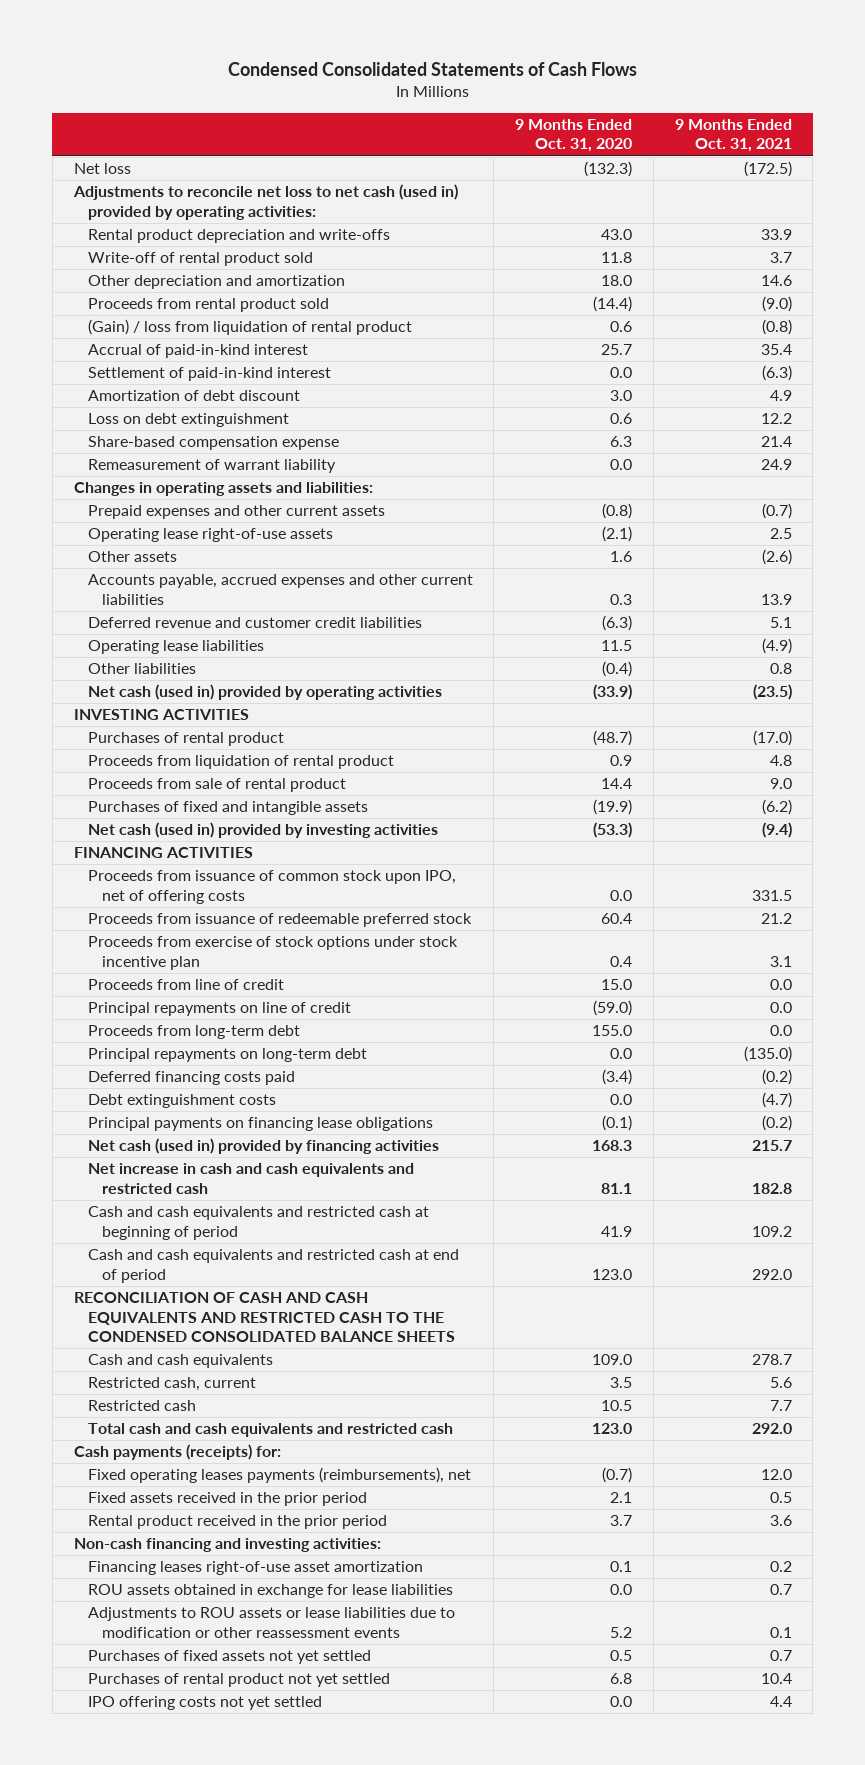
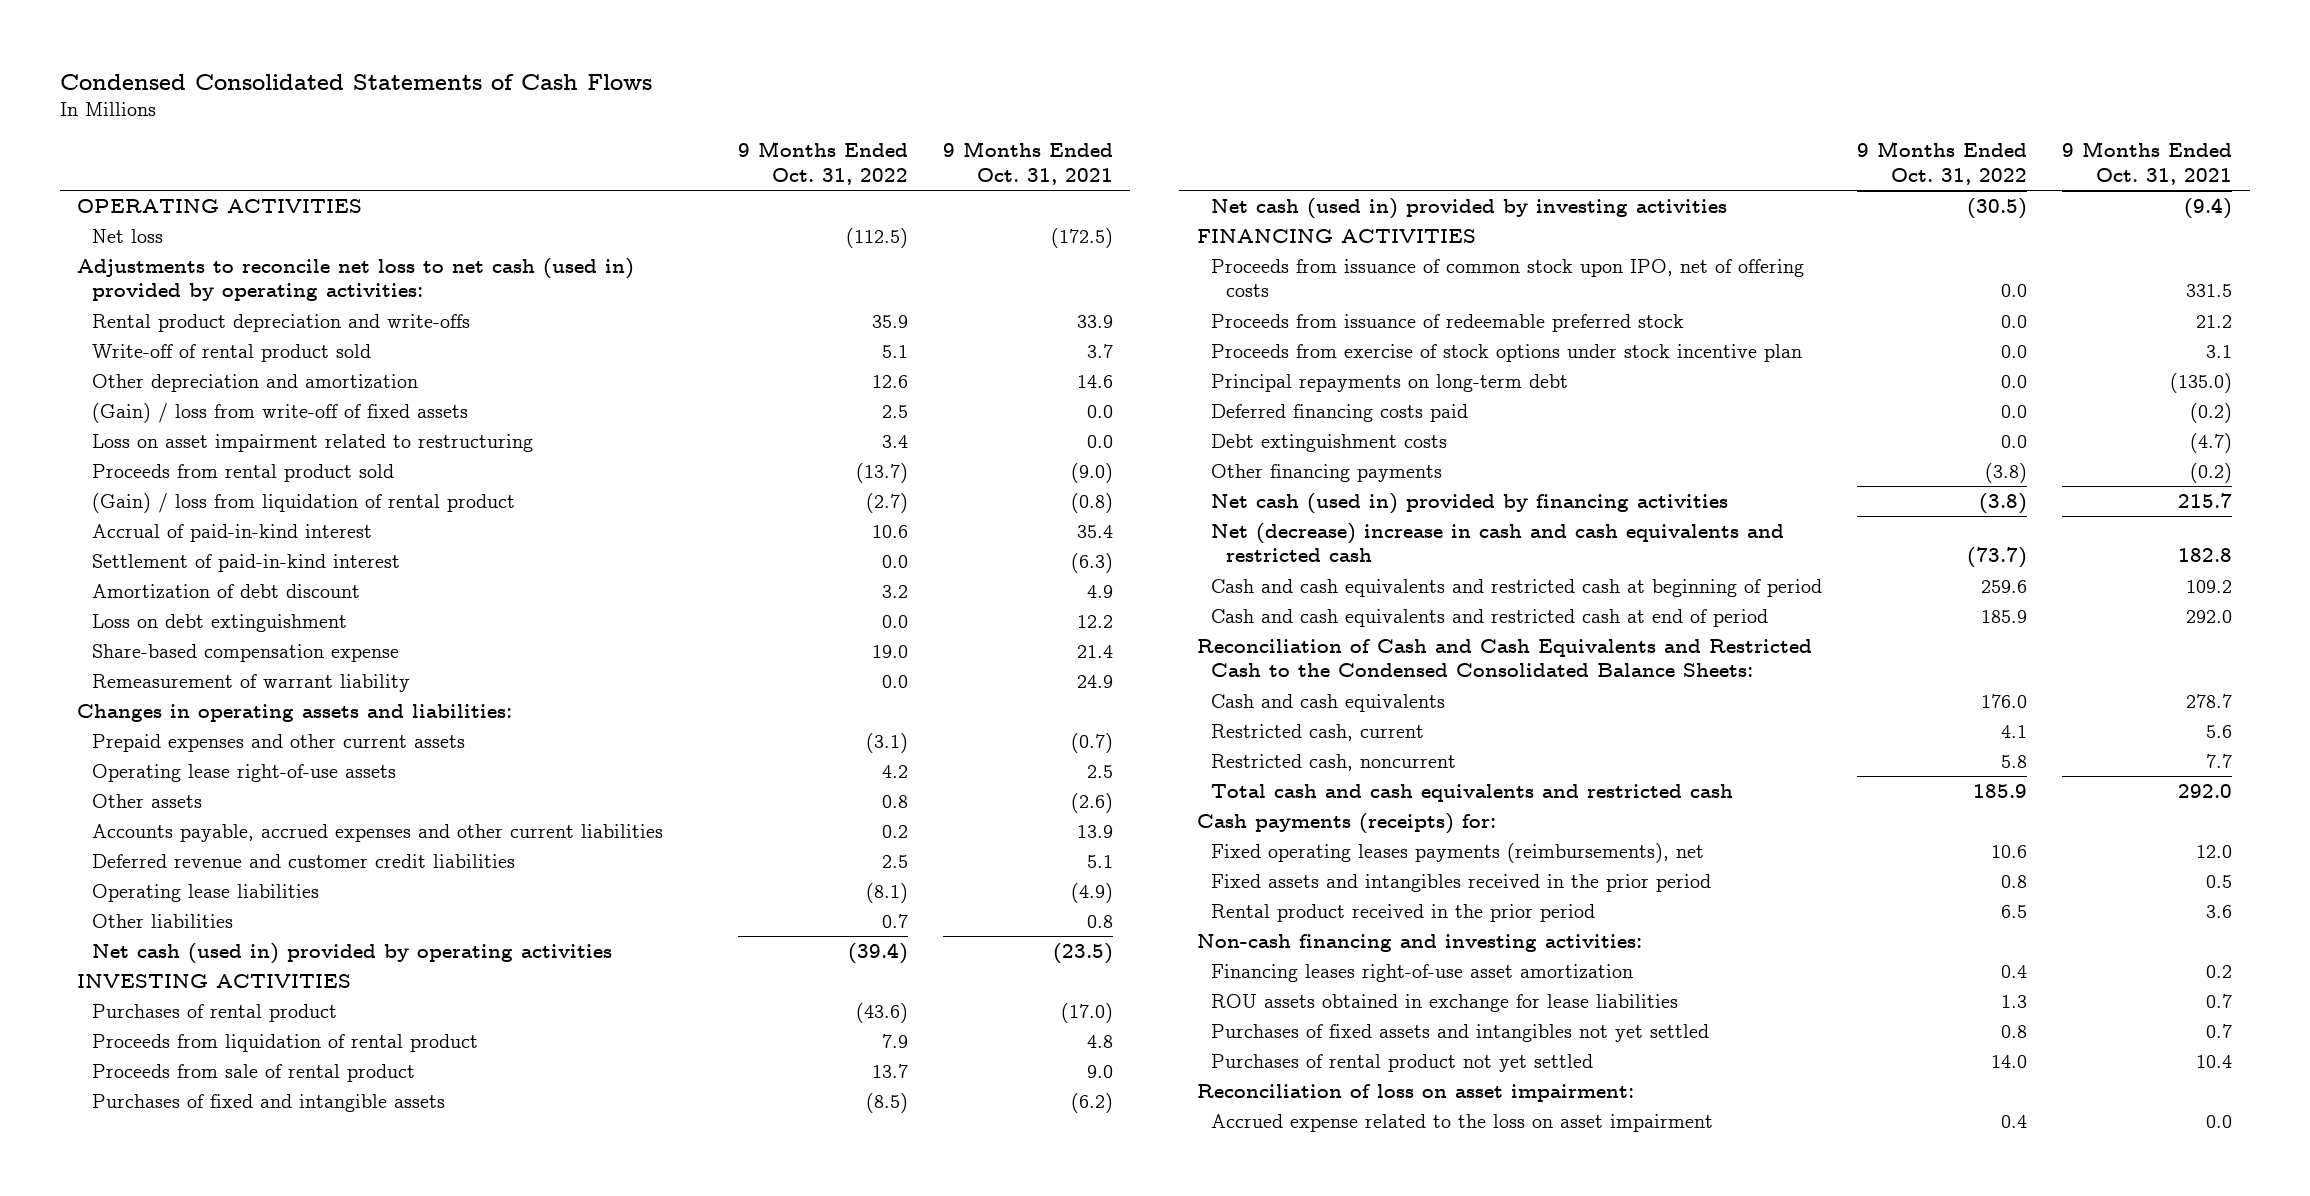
[515,119,633,153] 9 Months Ended Oct. 31, 2020 -> none
none -> [737,141,908,185] 9 Months Ended Oct. 31, 2022
none -> [77,198,363,213] OPERATING ACTIVITIES
none -> [91,402,468,423] (Gain) / loss from write-off of fixed assets
none -> [91,433,533,452] Loss on asset impairment related to restructuring
[87,979,284,991] Proceeds from line of credit -> none
[87,1002,351,1017] Principal repayments on line of credit -> none
[87,1025,300,1040] Proceeds from long-term debt -> none
[87,1117,433,1132] Principal payments on financing lease obligations -> none
none -> [1211,463,1443,482] Other financing payments
[87,1163,414,1194] Net increase in cash and cash equivalents and restricted cash -> [1211,522,1785,563] Net (decrease) increase in cash and cash equivalents and restricted cash
[73,1292,455,1342] RECONCILIATION OF CASH AND CASH EQUIVALENTS AND RESTRICTED CASH TO THE CONDENSED CONSOLIDATED BALANCE SHEETS -> [1196,638,1812,678] Reconciliation of Cash and Cash Equivalents and Restricted Cash to the Condensed Consolidated Balance Sheets:
[87,1400,196,1412] Restricted cash -> [1211,753,1457,771] Restricted cash, noncurrent
[87,1492,367,1507] Fixed assets received in the prior period -> [1211,873,1712,892] Fixed assets and intangibles received in the prior period
[87,1607,455,1638] Adjustments to ROU assets or lease liabilities due to modification or other reassessment events -> none
[87,1650,371,1665] Purchases of fixed assets not yet settled -> [1211,1023,1710,1042] Purchases of fixed assets and intangibles not yet settled
[87,1696,322,1711] IPO offering costs not yet settled -> none
none -> [1196,1083,1634,1102] Reconciliation of loss on asset impairment:
none -> [1211,1113,1714,1132] Accrued expense related to the loss on asset impairment

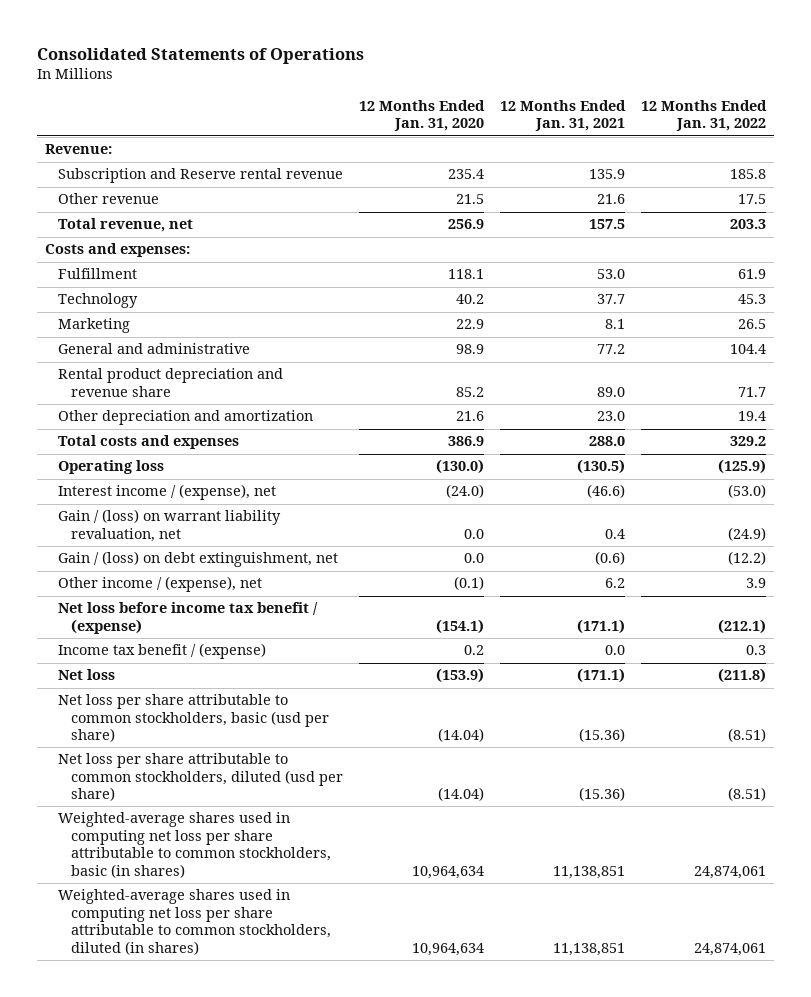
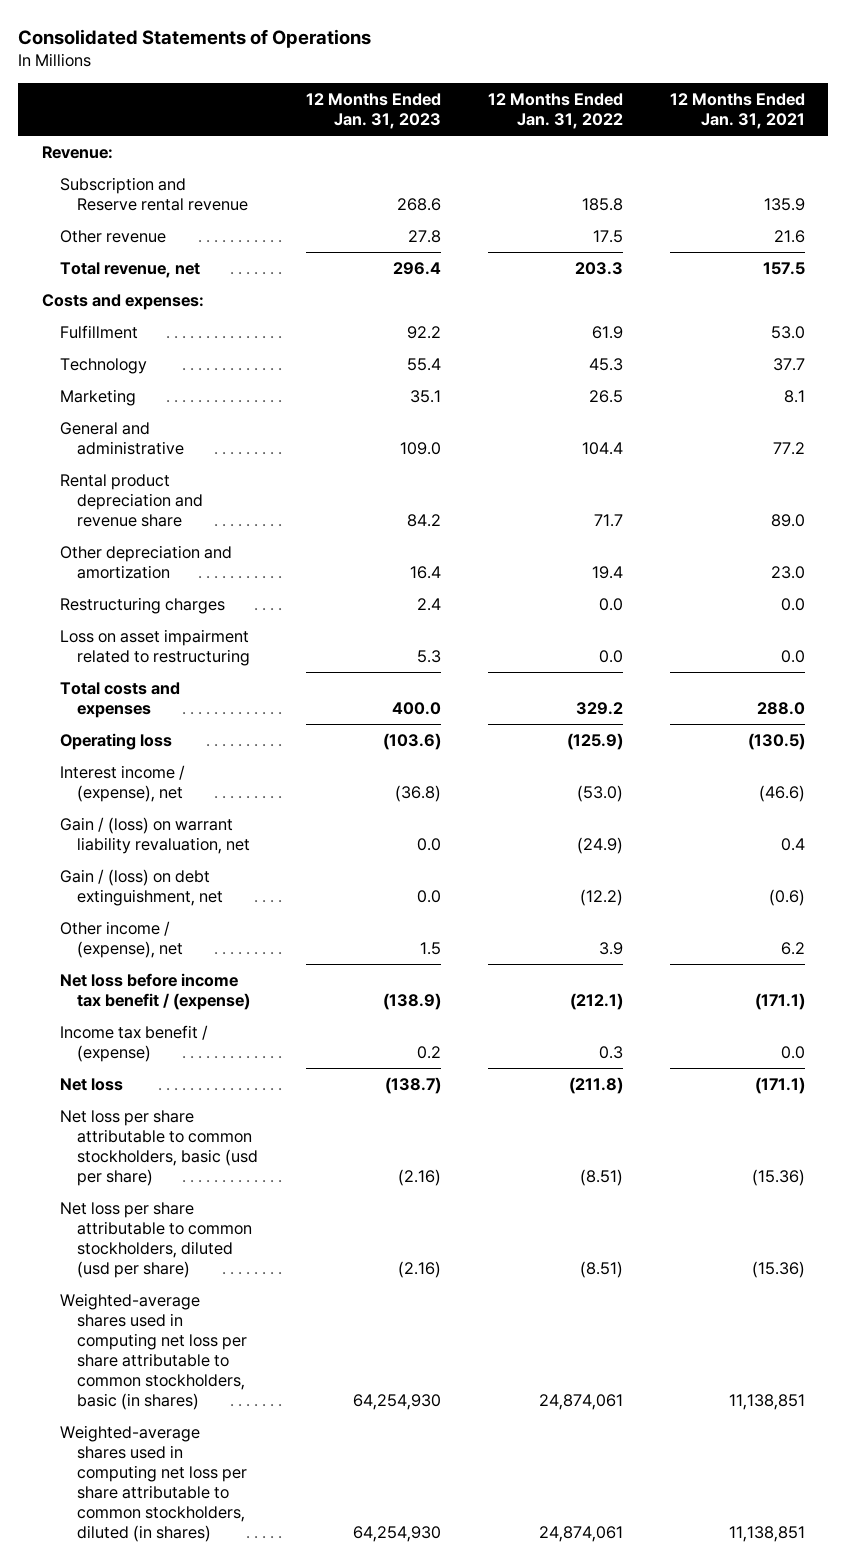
[359,100,486,132] 12 Months Ended Jan. 31, 2020 -> none
none -> [305,92,441,129] 12 Months Ended Jan. 31, 2023
none -> [59,597,225,615] Restructuring charges
none -> [59,629,251,667] Loss on asset impairment related to restructuring

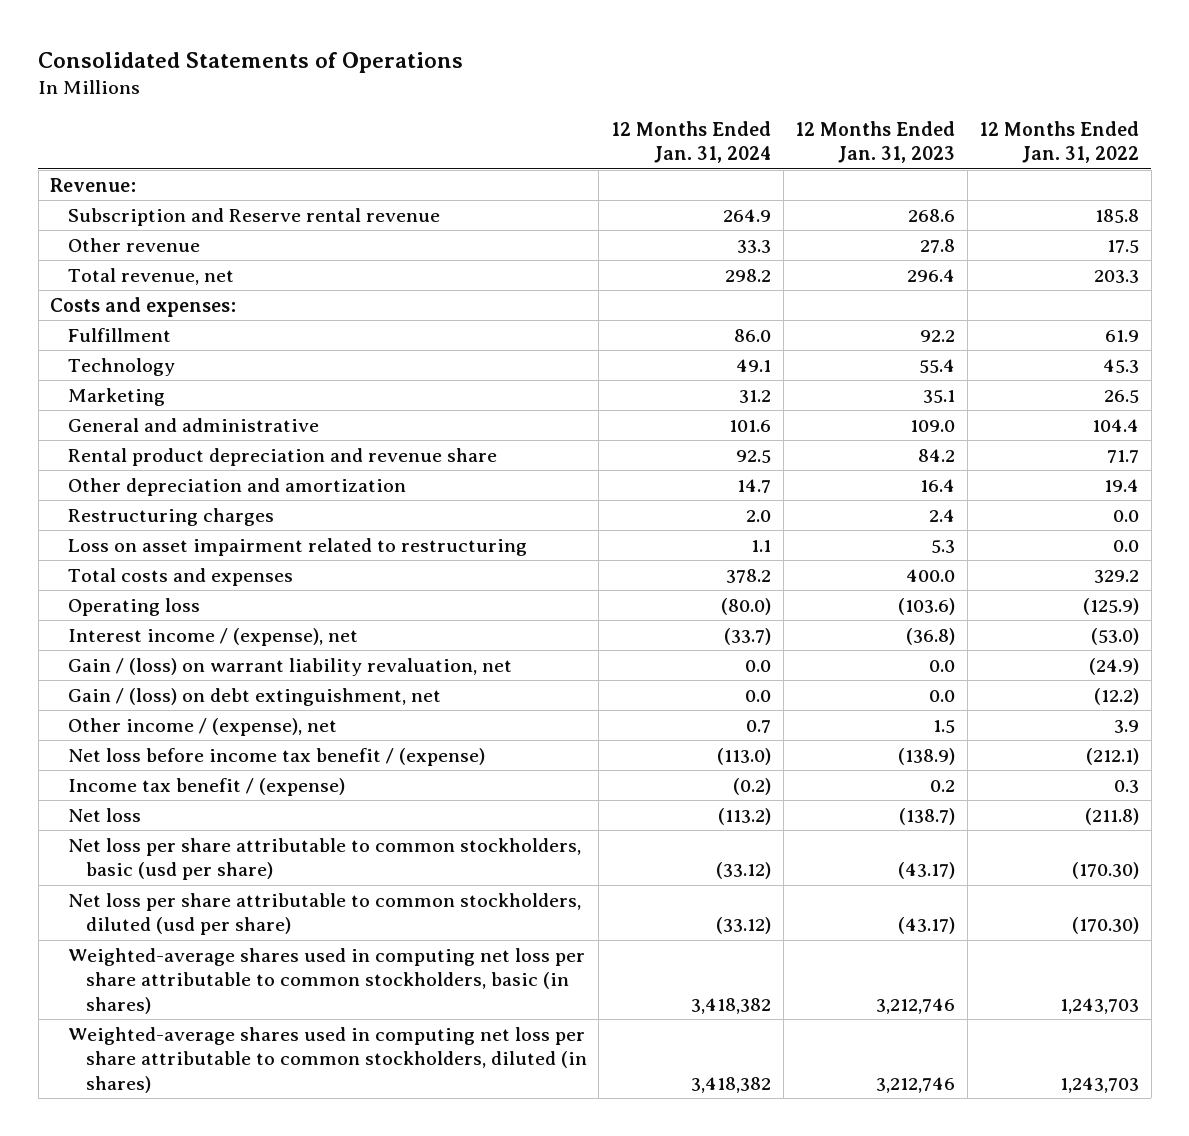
[669,92,805,129] 12 Months Ended Jan. 31, 2021 -> none
none -> [610,120,771,164] 12 Months Ended Jan. 31, 2024
[397,1169,441,1187] (2.16) -> [898,862,956,880] (43.17)
[579,1169,623,1187] (8.51) -> [1072,862,1140,880] (170.30)
[397,1261,441,1279] (2.16) -> [898,917,956,935] (43.17)
[579,1261,623,1279] (8.51) -> [1072,917,1140,935] (170.30)
[352,1394,441,1411] 64,254,930 -> [876,998,956,1015] 3,212,746
[538,1394,623,1411] 24,874,061 -> [1060,998,1140,1015] 1,243,703
[352,1526,441,1543] 64,254,930 -> [876,1077,956,1094] 3,212,746
[538,1526,623,1543] 24,874,061 -> [1060,1077,1140,1094] 1,243,703

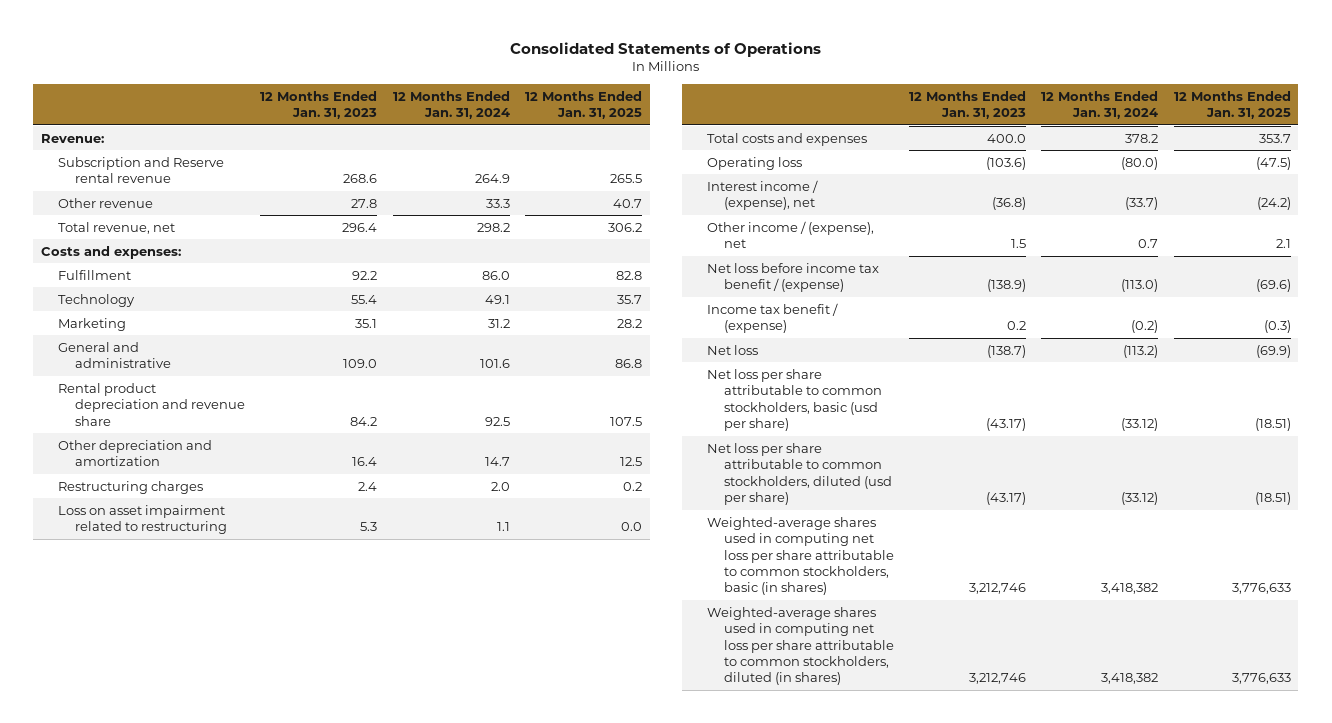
[979,120,1140,164] 12 Months Ended Jan. 31, 2022 -> none
none -> [524,90,642,120] 12 Months Ended Jan. 31, 2025
[67,657,512,676] Gain / (loss) on warrant liability revaluation, net -> none
[67,687,441,706] Gain / (loss) on debt extinguishment, net -> none

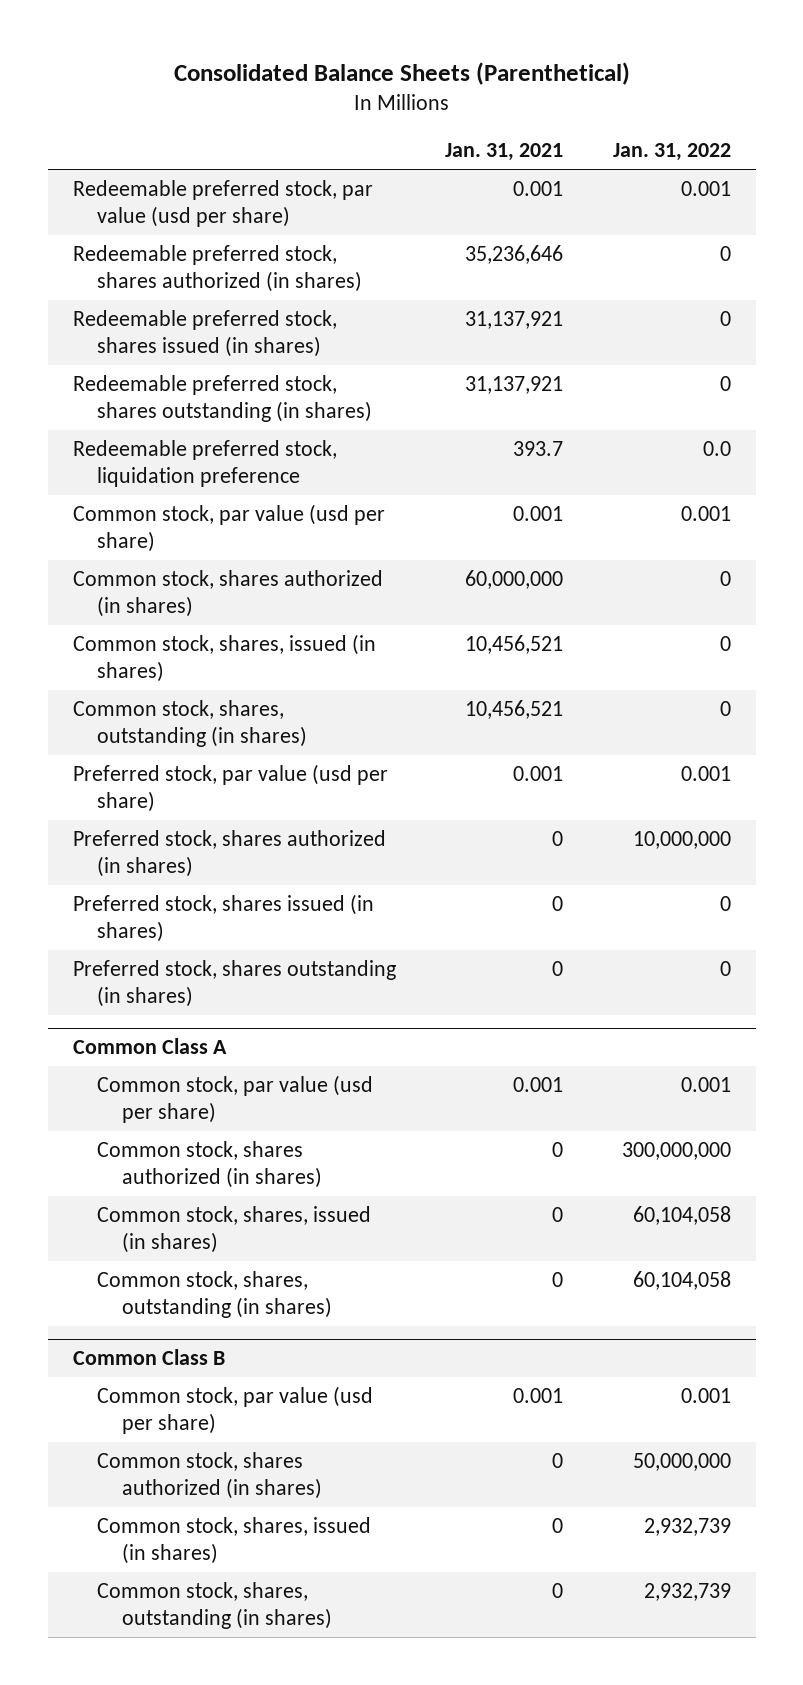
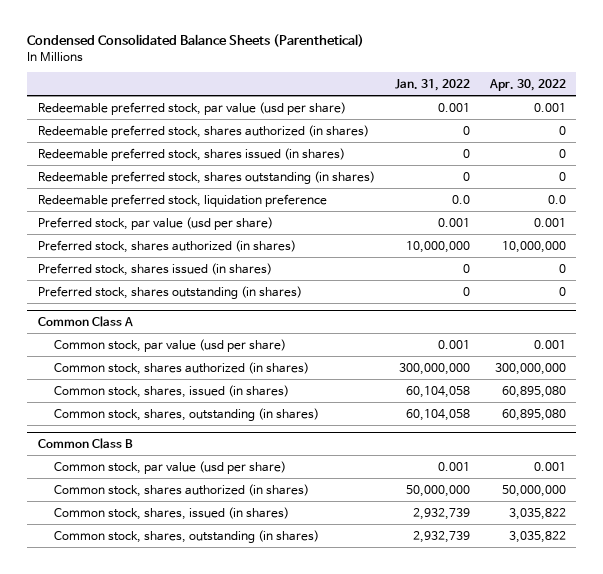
[173,62,630,86] Consolidated Balance Sheets (Parenthetical) -> [27,34,365,48] Condensed Consolidated Balance Sheets (Parenthetical)
[445,143,564,162] Jan. 31, 2021 -> none
none -> [488,78,566,91] Apr. 30, 2022
[72,503,385,553] Common stock, par value (usd per share) -> none
[72,569,383,618] Common stock, shares authorized (in shares) -> none
[72,633,376,683] Common stock, shares, issued (in shares) -> none
[72,699,308,748] Common stock, shares, outstanding (in shares) -> none

